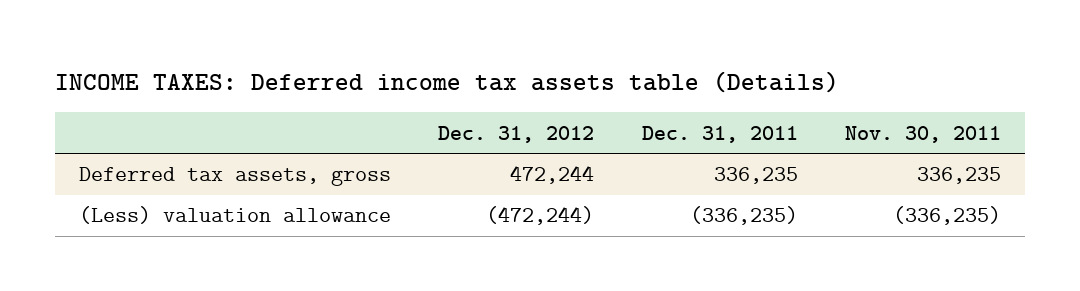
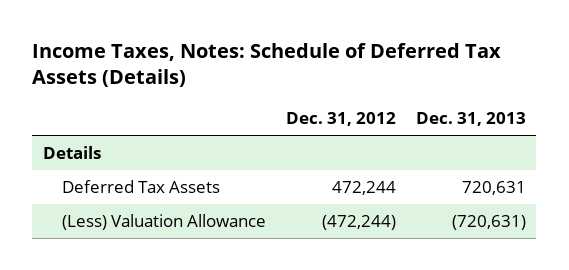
[54,70,839,93] INCOME TAXES: Deferred income tax assets table (Details) -> [32,43,502,88] Income Taxes, Notes: Schedule of Deferred Tax Assets (Details)
[641,125,798,143] Dec. 31, 2011 -> none
[845,125,1002,143] Nov. 30, 2011 -> none
none -> [416,112,527,127] Dec. 31, 2013
none -> [42,145,101,159] Details
[78,167,391,187] Deferred tax assets, gross -> [61,179,220,193] Deferred Tax Assets
[78,206,391,225] (Less) valuation allowance -> [61,213,266,230] (Less) Valuation Allowance

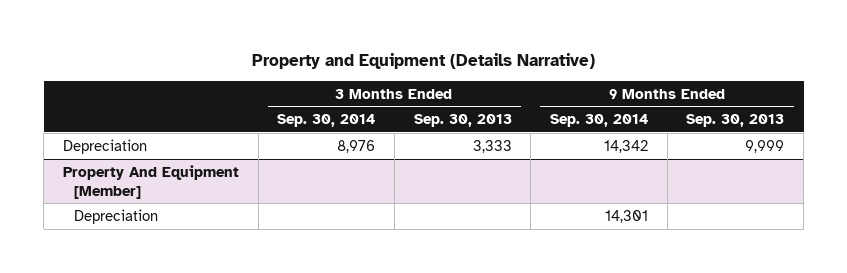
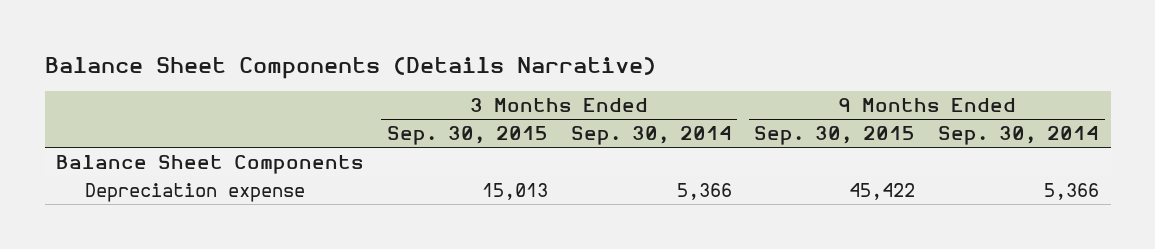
[251,53,595,70] Property and Equipment (Details Narrative) -> [44,57,656,80] Balance Sheet Components (Details Narrative)
[413,114,512,128] Sep. 30, 2013 -> none
[686,114,785,128] Sep. 30, 2013 -> none
none -> [386,126,548,146] Sep. 30, 2015
none -> [754,126,916,146] Sep. 30, 2015
[62,164,239,199] Property And Equipment [Member] -> none
[73,208,158,224] Depreciation -> none
none -> [56,154,365,174] Balance Sheet Components
[62,138,147,154] Depreciation -> [84,182,305,202] Depreciation expense
[337,139,376,153] 8,976 -> [676,182,732,200] 5,366
[604,139,649,153] 14,342 -> [1044,182,1100,200] 5,366

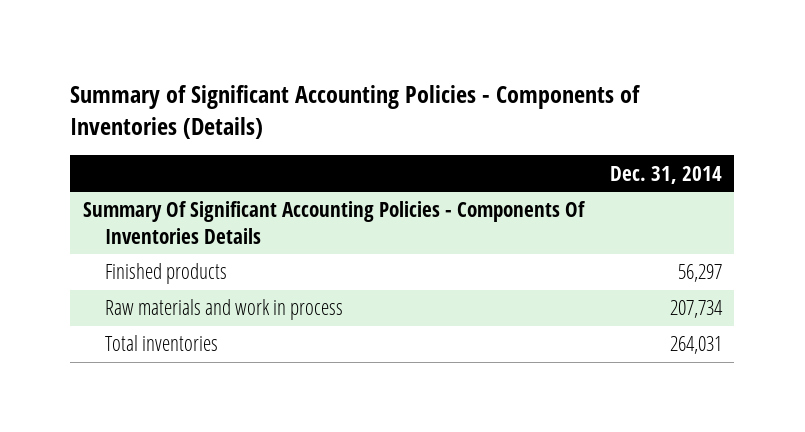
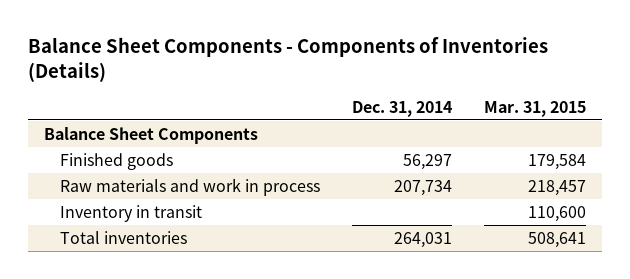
[70,84,642,139] Summary of Significant Accounting Policies - Components of Inventories (Details) -> [27,36,548,82] Balance Sheet Components - Components of Inventories (Details)
none -> [483,100,586,117] Mar. 31, 2015
[83,201,587,244] Summary Of Significant Accounting Policies - Components Of Inventories Details -> none
none -> [43,126,258,144] Balance Sheet Components
[104,263,227,285] Finished products -> [59,152,173,170] Finished goods
none -> [59,204,202,222] Inventory in transit

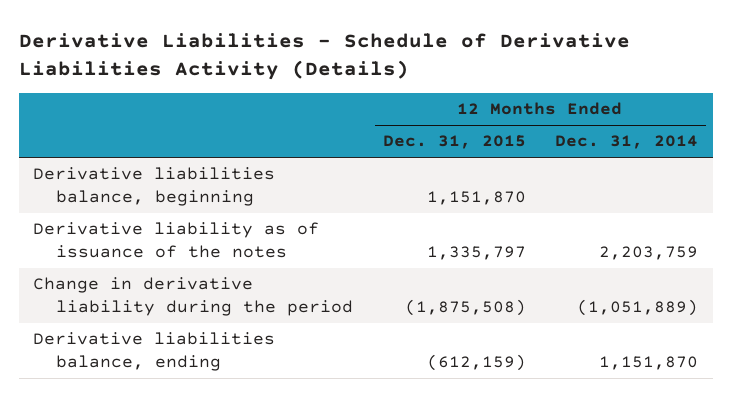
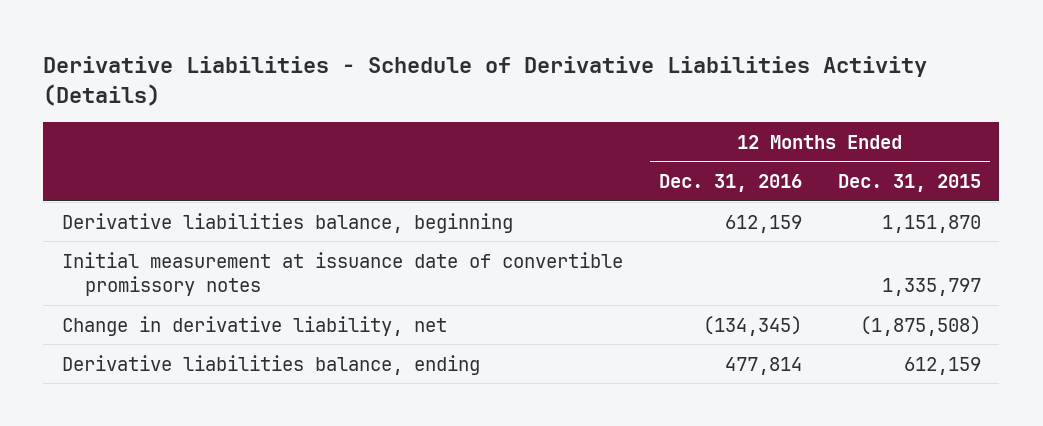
[555,135,699,150] Dec. 31, 2014 -> none
none -> [658,174,802,193] Dec. 31, 2016
[33,222,320,259] Derivative liability as of issuance of the notes -> [61,251,623,297] Initial measurement at issuance date of convertible promissory notes
[33,277,354,317] Change in derivative liability during the period -> [61,315,447,336] Change in derivative liability, net
[426,354,526,372] (612,159) -> [904,356,982,375] 612,159

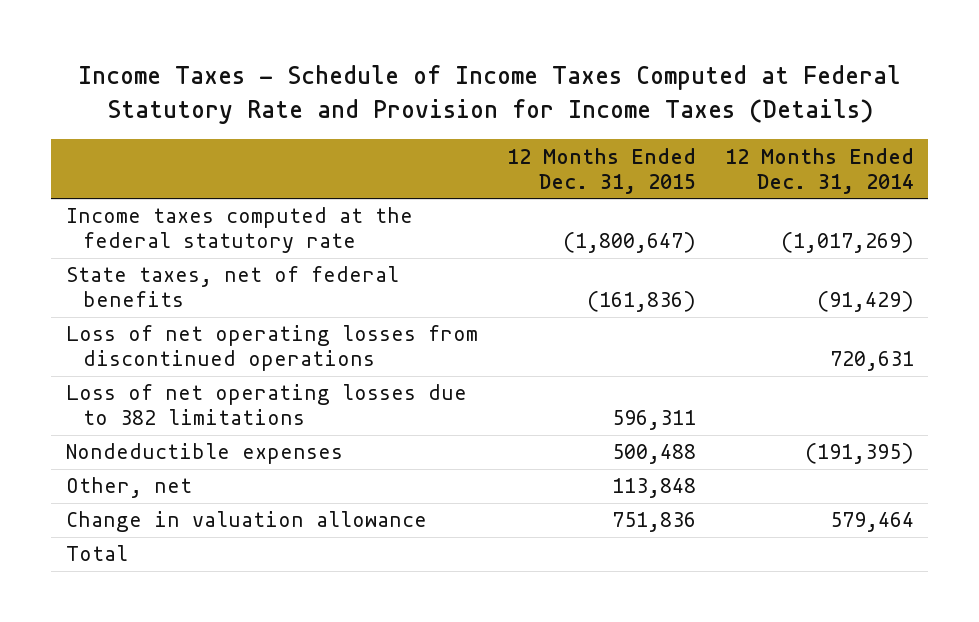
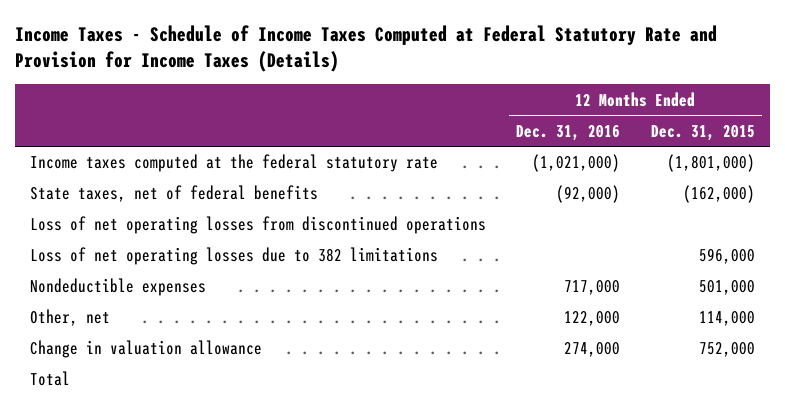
[724,147,914,194] 12 Months Ended Dec. 31, 2014 -> none
none -> [516,124,621,141] Dec. 31, 2016
[562,232,696,254] (1,800,647) -> [666,154,755,173] (1,801,000)
[586,291,696,313] (161,836) -> [682,185,755,204] (162,000)
[611,410,696,431] 596,311 -> [698,248,755,265] 596,000
[611,444,696,465] 500,488 -> [698,280,755,296] 501,000
[611,478,696,499] 113,848 -> [698,311,755,327] 114,000
[611,512,696,533] 751,836 -> [698,342,755,358] 752,000

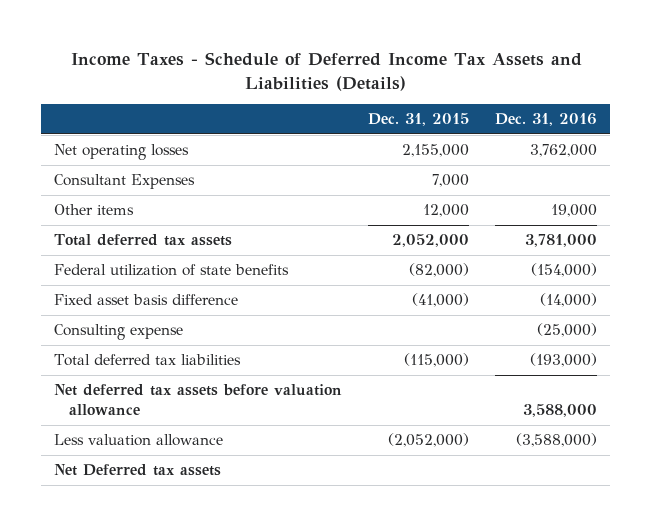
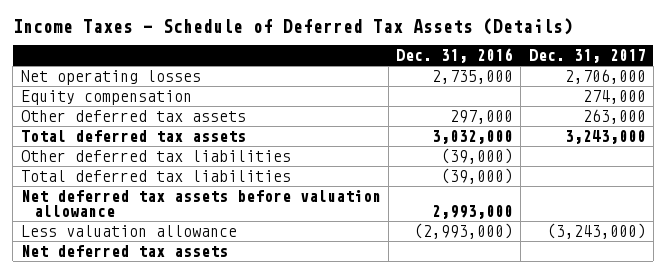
[70,51,582,91] Income Taxes - Schedule of Deferred Income Tax Assets and Liabilities (Details) -> [12,17,573,35] Income Taxes - Schedule of Deferred Tax Assets (Details)
[368,113,470,127] Dec. 31, 2015 -> none
none -> [528,49,646,64] Dec. 31, 2017
[54,174,196,190] Consultant Expenses -> none
[54,264,290,277] Federal utilization of state benefits -> none
[54,294,239,306] Fixed asset basis difference -> none
[54,324,184,341] Consulting expense -> none
[530,144,598,158] 3,762,000 -> [432,69,514,84] 2,735,000
none -> [20,89,192,105] Equity compensation
[54,204,135,216] Other items -> [20,109,246,122] Other deferred tax assets
[551,204,598,218] 19,000 -> [450,109,514,124] 297,000
[525,234,598,248] 3,781,000 -> [432,129,514,144] 3,032,000
none -> [20,149,291,162] Other deferred tax liabilities
[530,353,598,368] (193,000) -> [441,167,514,184] (39,000)
[523,404,598,418] 3,588,000 -> [432,204,514,219] 2,993,000
[516,433,598,448] (3,588,000) -> [414,222,514,239] (2,993,000)
[54,464,222,477] Net Deferred tax assets -> [20,244,228,257] Net deferred tax assets

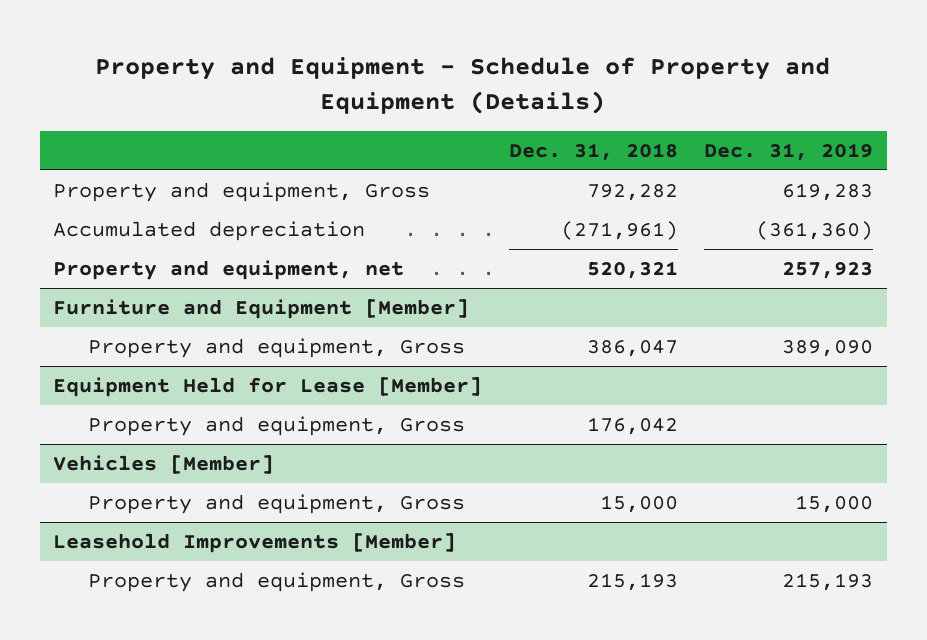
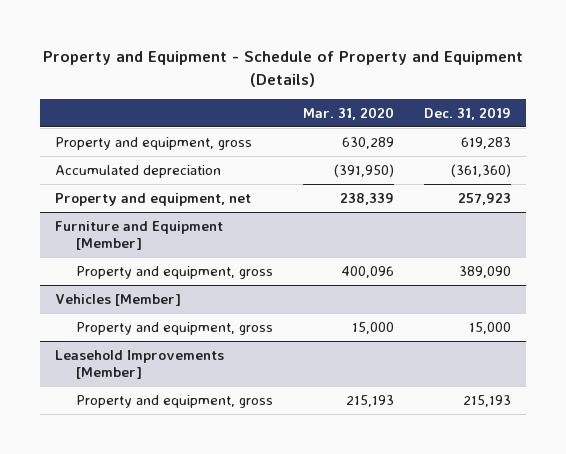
[508,143,678,162] Dec. 31, 2018 -> none
none -> [303,106,395,120] Mar. 31, 2020
[53,181,431,202] Property and equipment, Gross -> [54,136,252,150] Property and equipment, gross
[53,376,483,397] Equipment Held for Lease [Member] -> none
[88,415,466,436] Property and equipment, Gross -> none
[88,337,466,358] Property and equipment, Gross -> [76,265,274,279] Property and equipment, gross
[88,493,466,514] Property and equipment, Gross -> [76,321,274,335] Property and equipment, gross
[88,571,466,592] Property and equipment, Gross -> [76,394,274,408] Property and equipment, gross

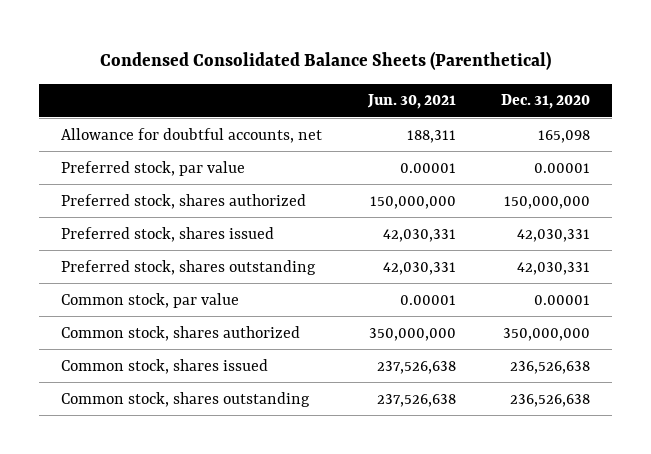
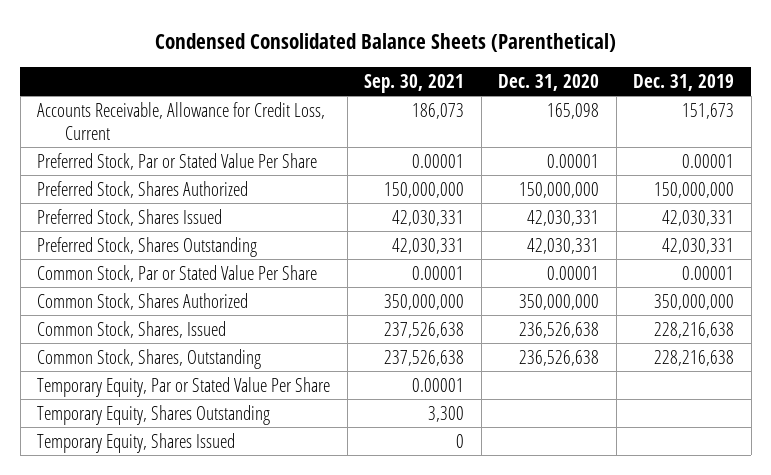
[366,94,456,110] Jun. 30, 2021 -> none
none -> [364,73,465,93] Sep. 30, 2021
none -> [633,73,735,91] Dec. 31, 2019
[61,127,323,143] Allowance for doubtful accounts, net -> [37,101,326,140] Accounts Receivable, Allowance for Credit Loss, Current
[61,160,246,176] Preferred stock, par value -> [37,152,318,170] Preferred Stock, Par or Stated Value Per Share
[61,193,307,209] Preferred stock, shares authorized -> [37,180,249,198] Preferred Stock, Shares Authorized
[61,226,275,242] Preferred stock, shares issued -> [37,208,223,226] Preferred Stock, Shares Issued
[61,259,317,275] Preferred stock, shares outstanding -> [37,236,258,257] Preferred Stock, Shares Outstanding
[61,292,240,308] Common stock, par value -> [37,264,318,282] Common Stock, Par or Stated Value Per Share
[61,325,301,341] Common stock, shares authorized -> [37,292,249,310] Common Stock, Shares Authorized
[61,358,269,374] Common stock, shares issued -> [37,320,227,338] Common Stock, Shares, Issued
[61,391,311,407] Common stock, shares outstanding -> [37,348,262,369] Common Stock, Shares, Outstanding
none -> [37,376,331,397] Temporary Equity, Par or Stated Value Per Share
none -> [37,404,271,425] Temporary Equity, Shares Outstanding
none -> [37,432,236,453] Temporary Equity, Shares Issued

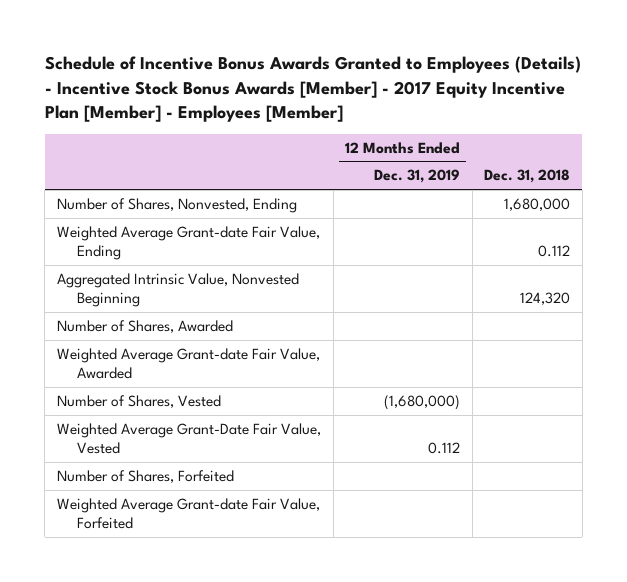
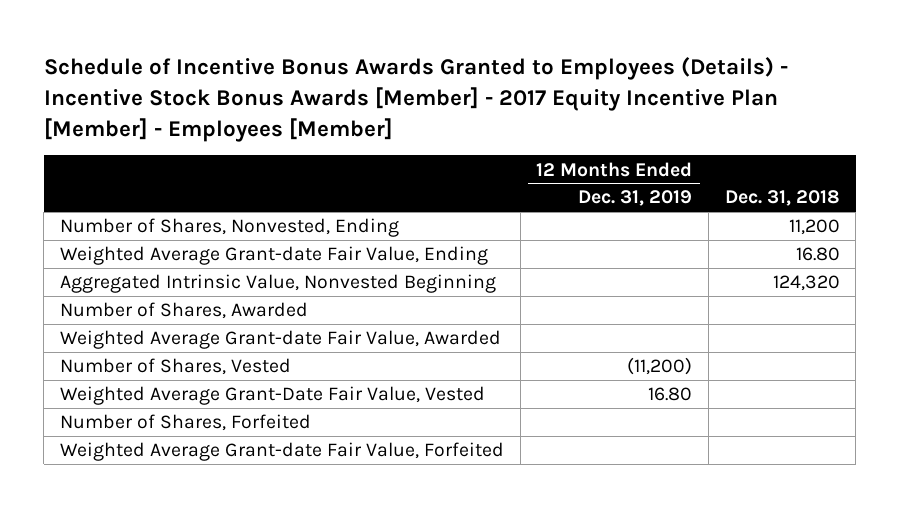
[504,197,571,211] 1,680,000 -> [788,219,840,236] 11,200
[538,245,571,258] 0.112 -> [795,247,840,262] 16.80
[384,394,461,410] (1,680,000) -> [627,357,693,376] (11,200)
[428,442,461,455] 0.112 -> [648,387,693,402] 16.80

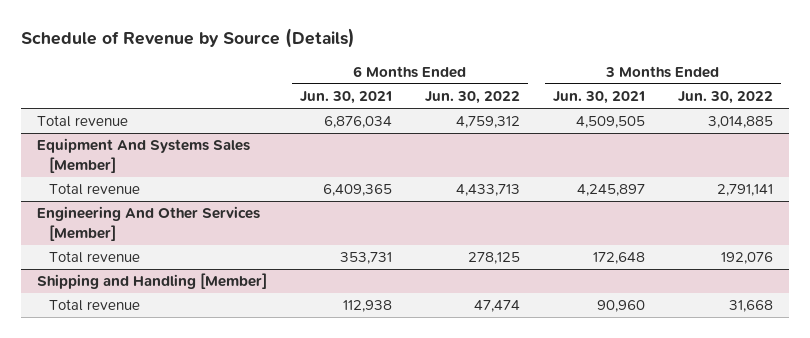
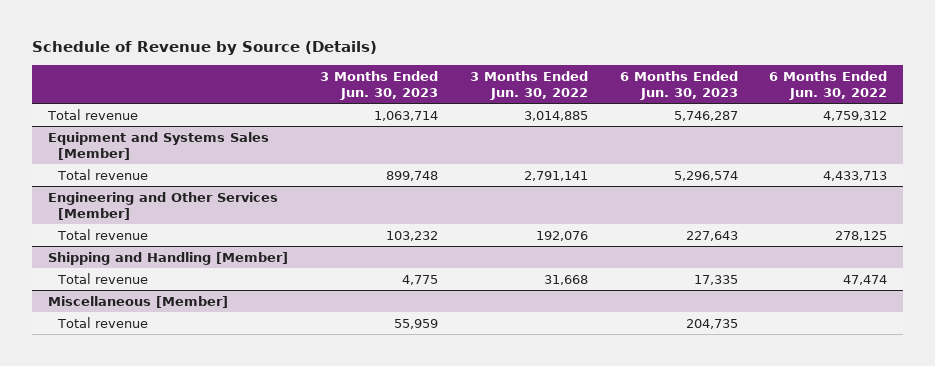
[300,91,393,105] Jun. 30, 2021 -> none
[552,91,645,105] Jun. 30, 2021 -> none
none -> [319,70,438,100] 3 Months Ended Jun. 30, 2023
none -> [619,70,738,100] 6 Months Ended Jun. 30, 2023
[37,138,251,173] Equipment And Systems Sales [Member] -> [48,131,270,161] Equipment and Systems Sales [Member]
[37,206,261,241] Engineering And Other Services [Member] -> [48,191,279,221] Engineering and Other Services [Member]
none -> [48,295,229,308] Miscellaneous [Member]
none -> [57,316,149,328] Total revenue

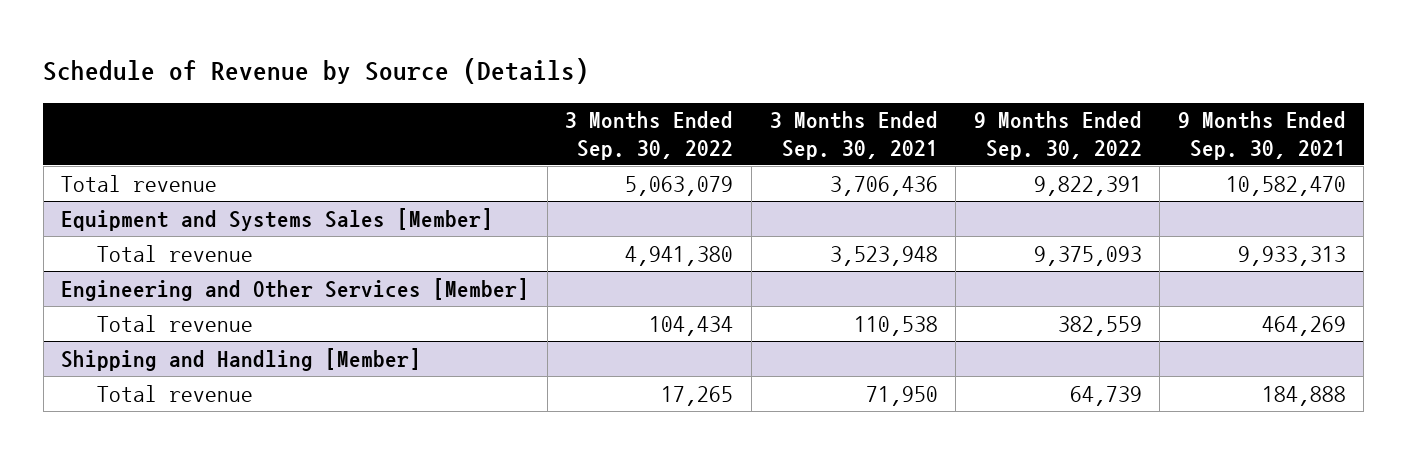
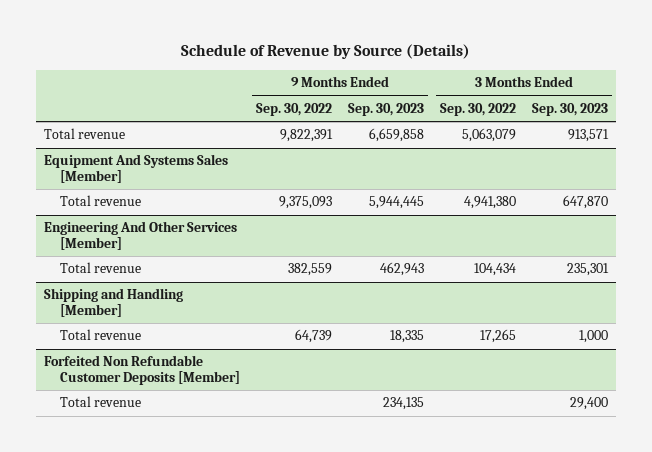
[769,111,938,160] 3 Months Ended Sep. 30, 2021 -> none
[1177,111,1346,160] 9 Months Ended Sep. 30, 2021 -> none
none -> [348,102,425,116] Sep. 30, 2023
none -> [532,102,609,116] Sep. 30, 2023
[61,207,494,231] Equipment and Systems Sales [Member] -> [43,154,228,183] Equipment And Systems Sales [Member]
[61,277,530,301] Engineering and Other Services [Member] -> [43,221,237,250] Engineering And Other Services [Member]
none -> [43,355,241,385] Forfeited Non Refundable Customer Deposits [Member]
none -> [60,396,142,408] Total revenue

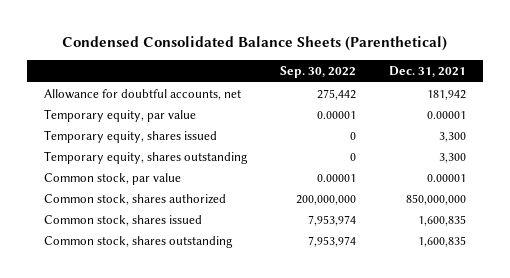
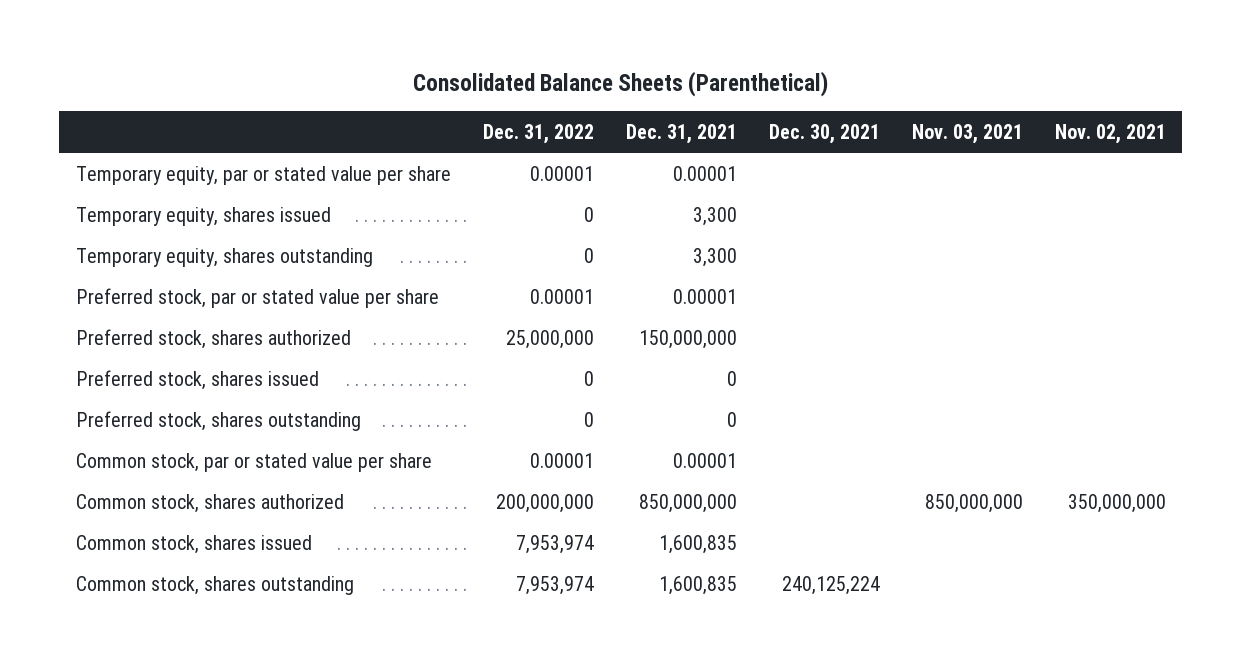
[61,36,447,52] Condensed Consolidated Balance Sheets (Parenthetical) -> [412,70,828,97] Consolidated Balance Sheets (Parenthetical)
[279,66,356,79] Sep. 30, 2022 -> none
none -> [482,123,594,144] Dec. 31, 2022
none -> [769,123,881,144] Dec. 30, 2021
none -> [912,123,1024,144] Nov. 03, 2021
none -> [1055,123,1167,144] Nov. 02, 2021
[43,88,241,100] Allowance for doubtful accounts, net -> none
[43,108,196,122] Temporary equity, par value -> [75,165,451,185] Temporary equity, par or stated value per share
none -> [75,287,439,308] Preferred stock, par or stated value per share
none -> [75,328,351,349] Preferred stock, shares authorized
none -> [75,369,319,390] Preferred stock, shares issued
none -> [75,410,361,431] Preferred stock, shares outstanding
[43,172,181,185] Common stock, par value -> [75,452,432,472] Common stock, par or stated value per share

